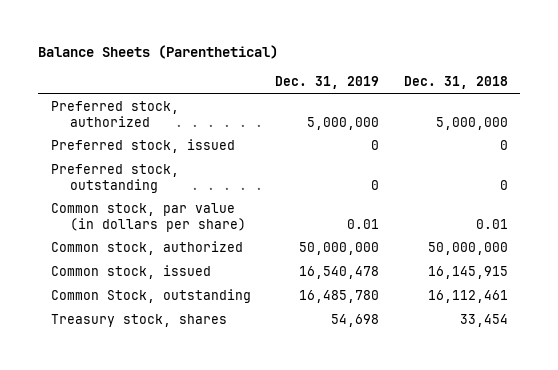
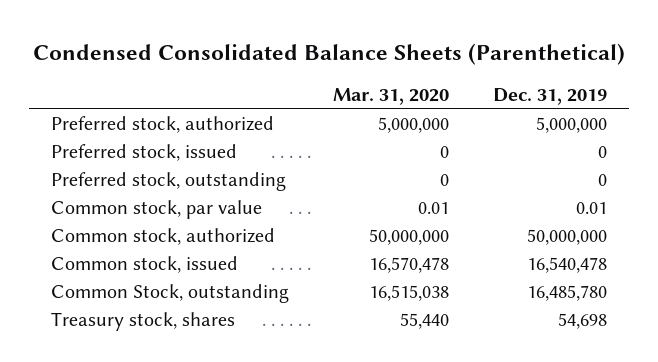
[38,45,279,60] Balance Sheets (Parenthetical) -> [33,43,626,66] Condensed Consolidated Balance Sheets (Parenthetical)
[403,76,508,90] Dec. 31, 2018 -> none
none -> [333,87,450,105] Mar. 31, 2020
[50,203,246,232] Common stock, par value (in dollars per share) -> [51,199,263,219] Common stock, par value

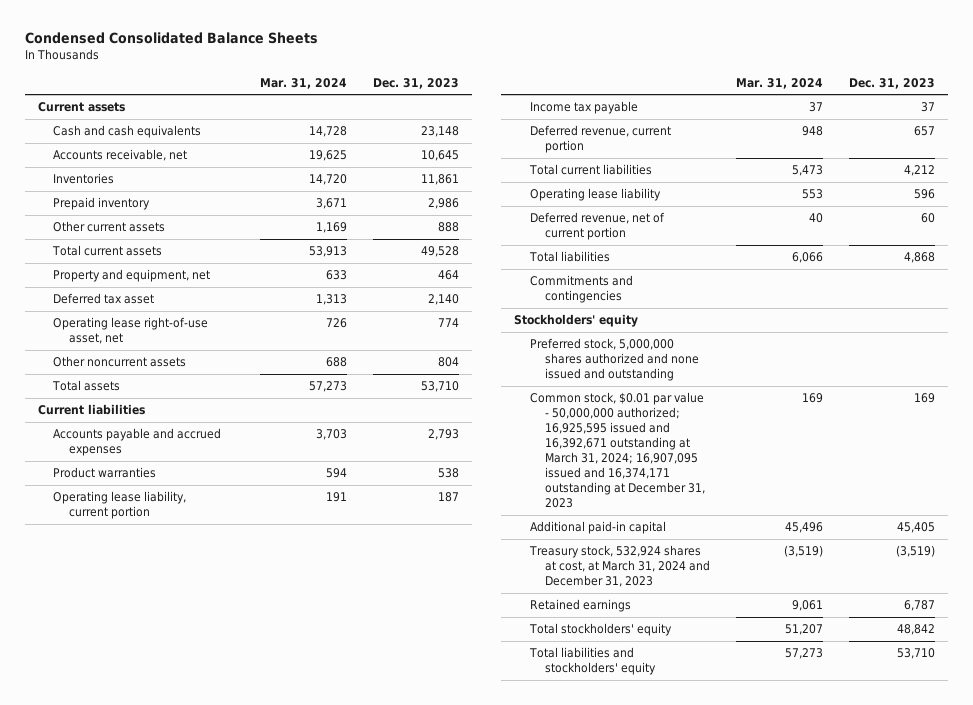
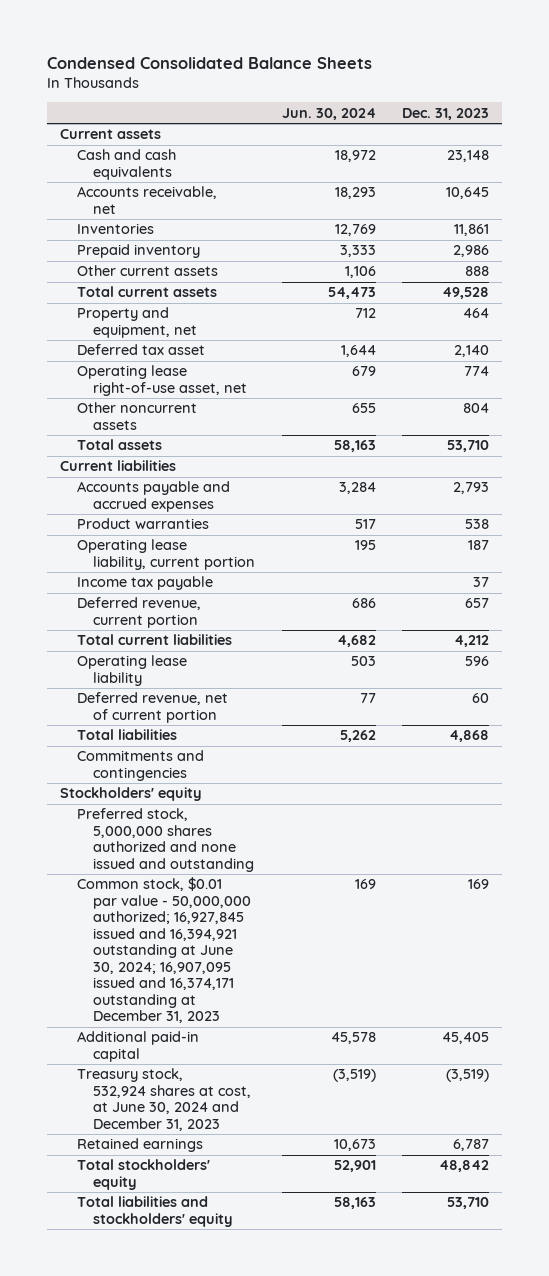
[259,77,347,89] Mar. 31, 2024 -> none
none -> [281,107,376,120] Jun. 30, 2024
[529,392,706,509] Common stock, $0.01 par value - 50,000,000 authorized; 16,925,595 issued and 16,392,671 outstanding at March 31, 2024; 16,907,095 issued and 16,374,171 outstanding at December 31, 2023 -> [76,877,252,1024] Common stock, $0.01 par value - 50,000,000 authorized; 16,927,845 issued and 16,394,921 outstanding at June 30, 2024; 16,907,095 issued and 16,374,171 outstanding at December 31, 2023
[528,545,711,588] Treasury stock, 532,924 shares at cost, at March 31, 2024 and December 31, 2023 -> [76,1068,252,1131] Treasury stock, 532,924 shares at cost, at June 30, 2024 and December 31, 2023

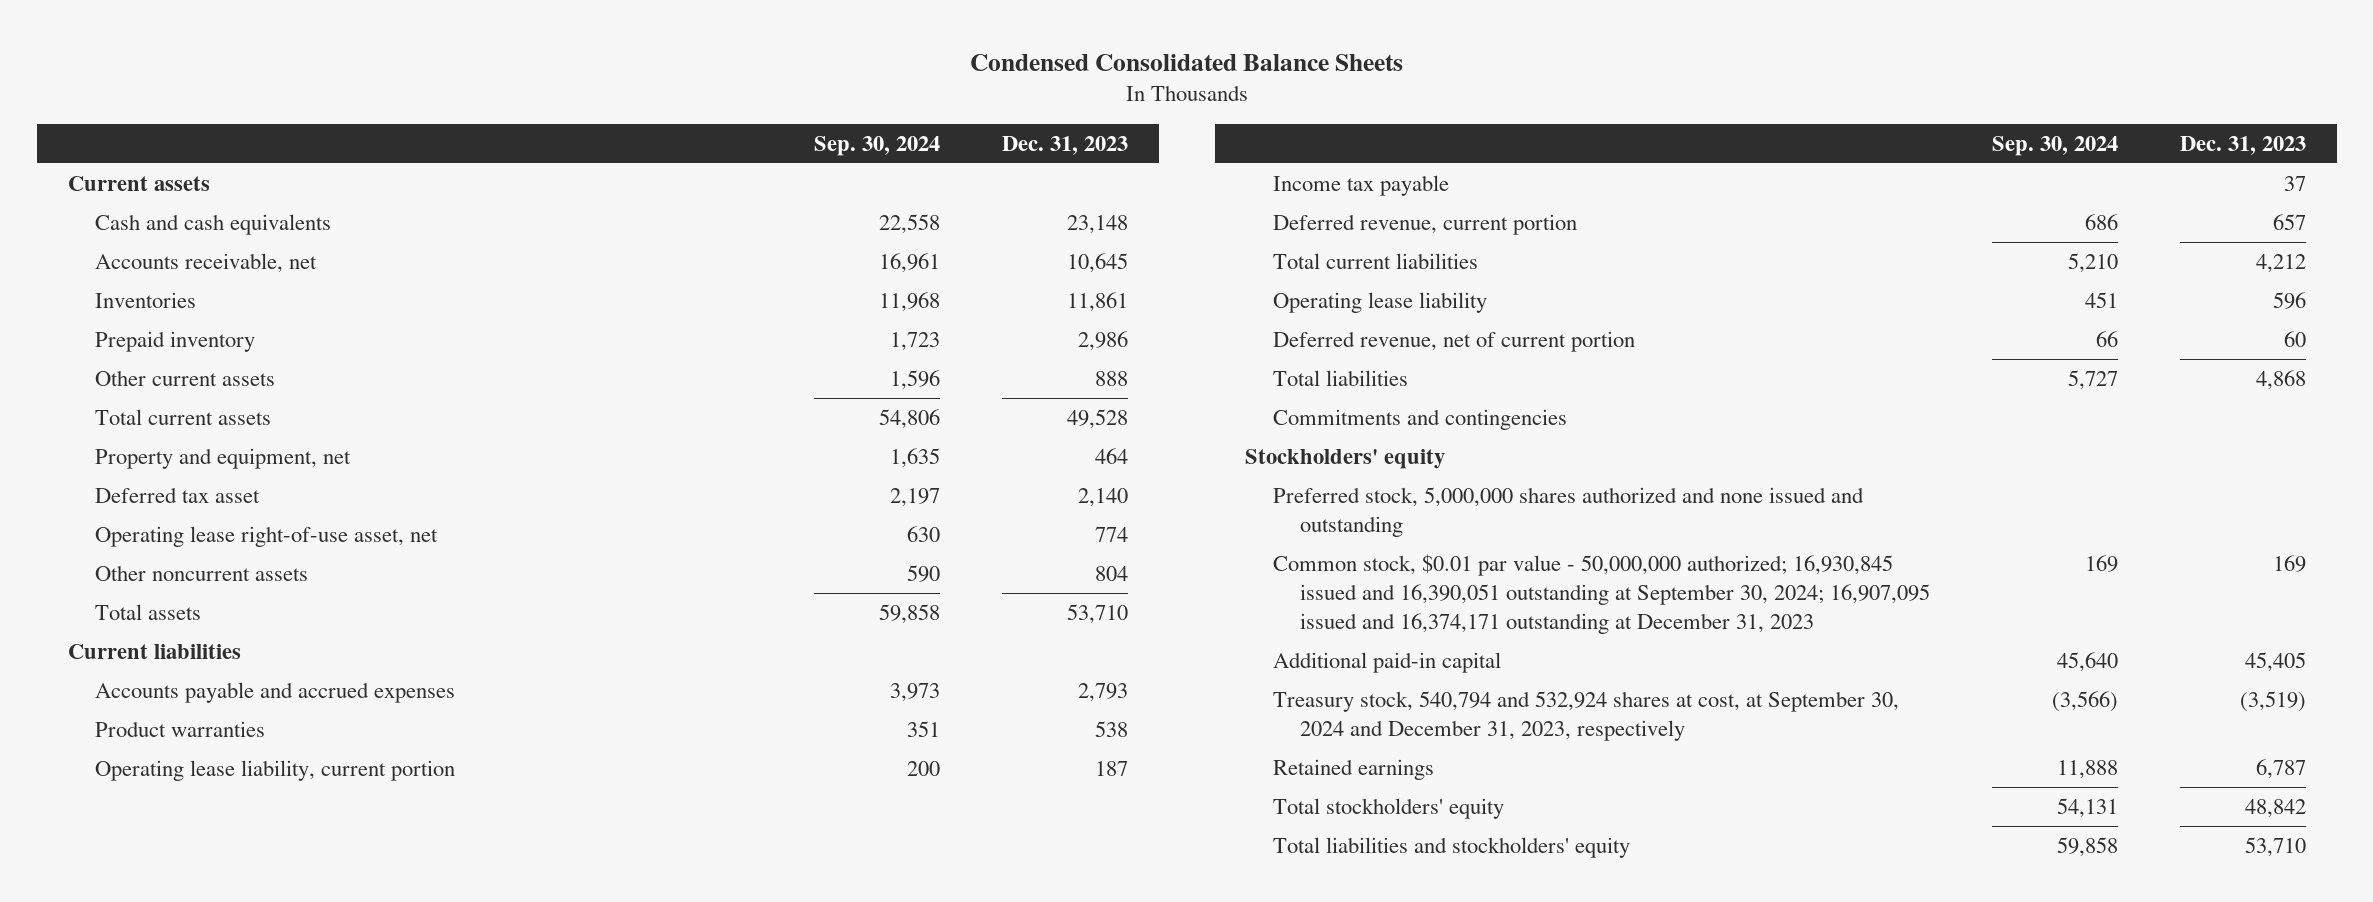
[281,107,376,120] Jun. 30, 2024 -> none
none -> [814,135,941,156] Sep. 30, 2024
[76,877,252,1024] Common stock, $0.01 par value - 50,000,000 authorized; 16,927,845 issued and 16,394,921 outstanding at June 30, 2024; 16,907,095 issued and 16,374,171 outstanding at December 31, 2023 -> [1272,553,1931,634] Common stock, $0.01 par value - 50,000,000 authorized; 16,930,845 issued and 16,390,051 outstanding at September 30, 2024; 16,907,095 issued and 16,374,171 outstanding at December 31, 2023
[76,1068,252,1131] Treasury stock, 532,924 shares at cost, at June 30, 2024 and December 31, 2023 -> [1272,690,1899,741] Treasury stock, 540,794 and 532,924 shares at cost, at September 30, 2024 and December 31, 2023, respectively

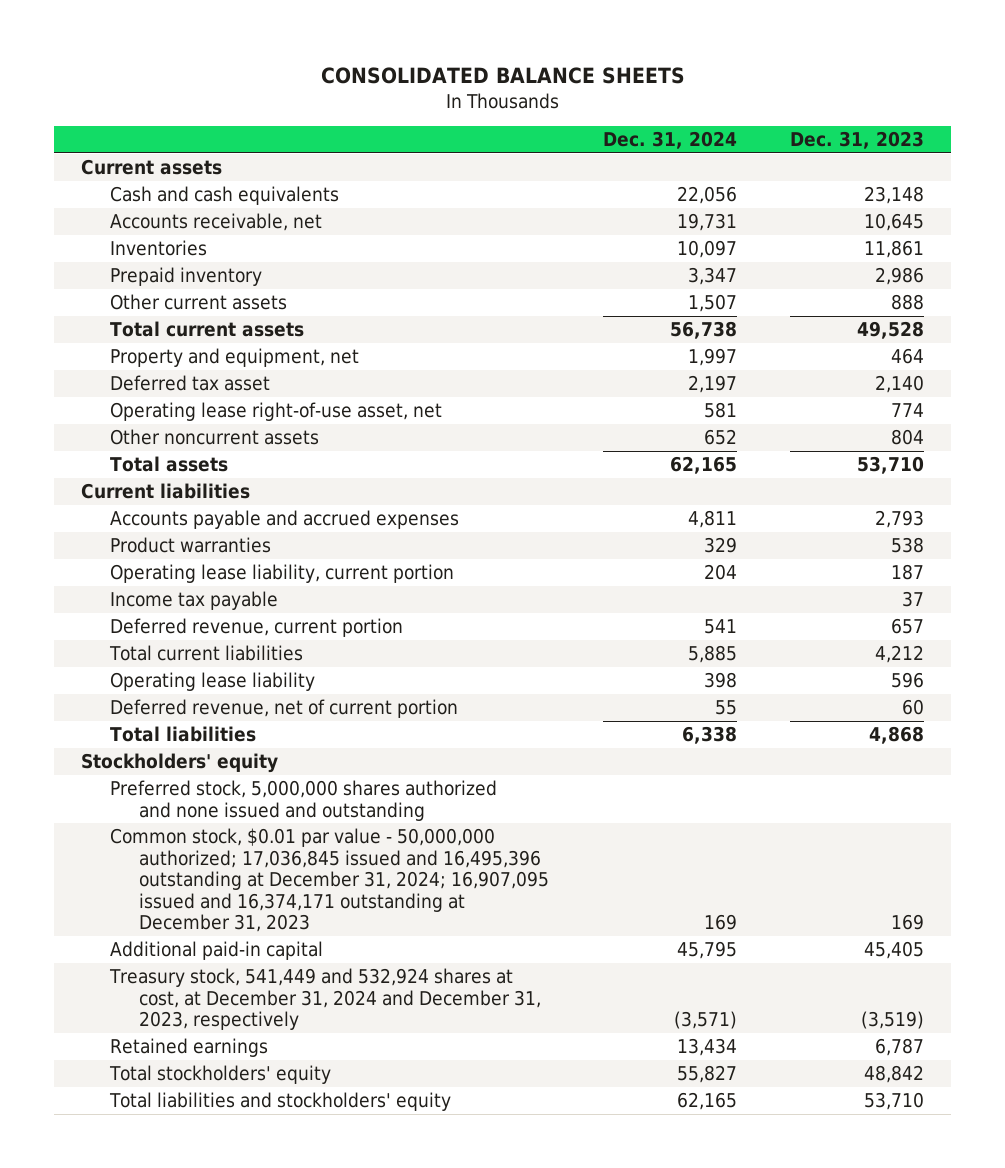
[969,54,1403,72] Condensed Consolidated Balance Sheets -> [320,66,685,84] CONSOLIDATED BALANCE SHEETS
[814,135,941,156] Sep. 30, 2024 -> none
none -> [602,131,737,150] Dec. 31, 2024
[1272,408,1567,430] Commitments and contingencies -> none
[1272,553,1931,634] Common stock, $0.01 par value - 50,000,000 authorized; 16,930,845 issued and 16,390,051 outstanding at September 30, 2024; 16,907,095 issued and 16,374,171 outstanding at December 31, 2023 -> [110,828,550,933] Common stock, $0.01 par value - 50,000,000 authorized; 17,036,845 issued and 16,495,396 outstanding at December 31, 2024; 16,907,095 issued and 16,374,171 outstanding at December 31, 2023
[1272,690,1899,741] Treasury stock, 540,794 and 532,924 shares at cost, at September 30, 2024 and December 31, 2023, respectively -> [109,968,542,1031] Treasury stock, 541,449 and 532,924 shares at cost, at December 31, 2024 and December 31, 2023, respectively

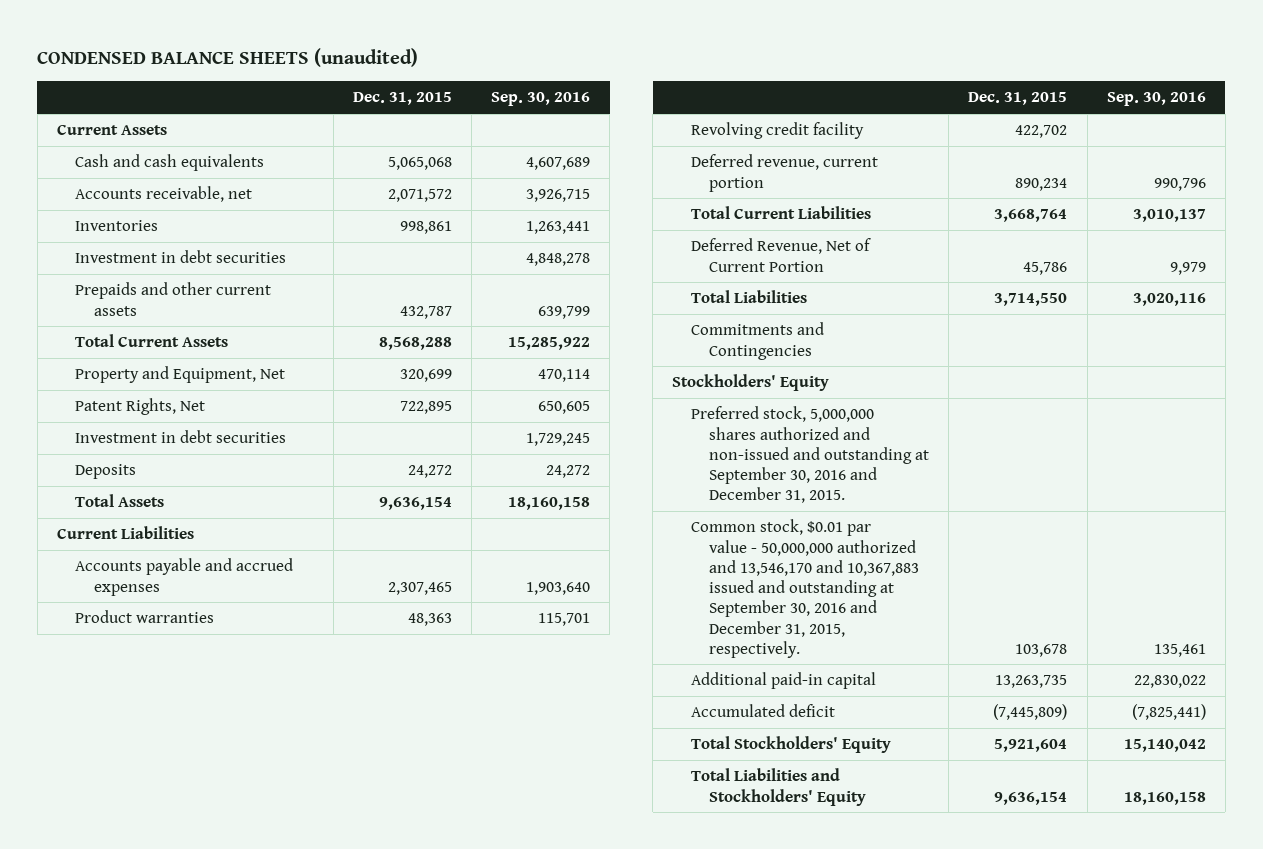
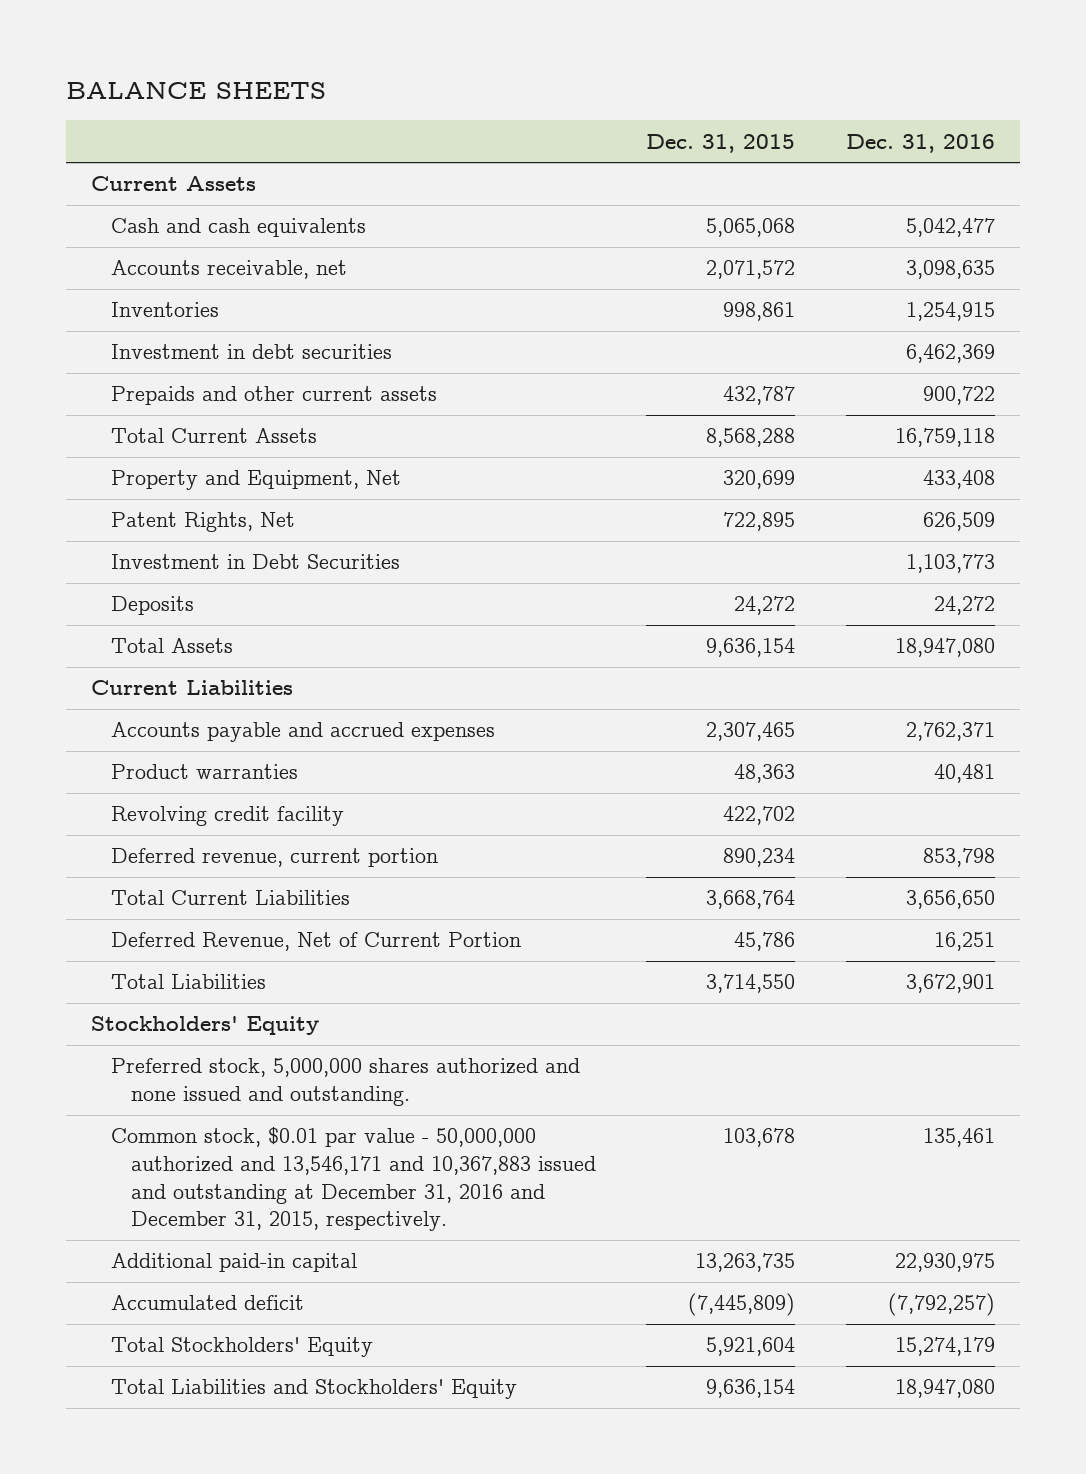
[37,47,419,67] CONDENSED BALANCE SHEETS (unaudited) -> [66,82,327,100] BALANCE SHEETS
[491,92,591,107] Sep. 30, 2016 -> none
none -> [845,133,995,153] Dec. 31, 2016
[75,430,287,444] Investment in debt securities -> [111,554,401,570] Investment in Debt Securities
[690,322,824,360] Commitments and Contingencies -> none
[690,406,930,504] Preferred stock, 5,000,000 shares authorized and non-issued and outstanding at September 30, 2016 and December 31, 2015. -> [111,1058,581,1106] Preferred stock, 5,000,000 shares authorized and none issued and outstanding.
[690,519,920,658] Common stock, $0.01 par value - 50,000,000 authorized and 13,546,170 and 10,367,883 issued and outstanding at September 30, 2016 and December 31, 2015, respectively. -> [111,1127,596,1232] Common stock, $0.01 par value - 50,000,000 authorized and 13,546,171 and 10,367,883 issued and outstanding at December 31, 2016 and December 31, 2015, respectively.

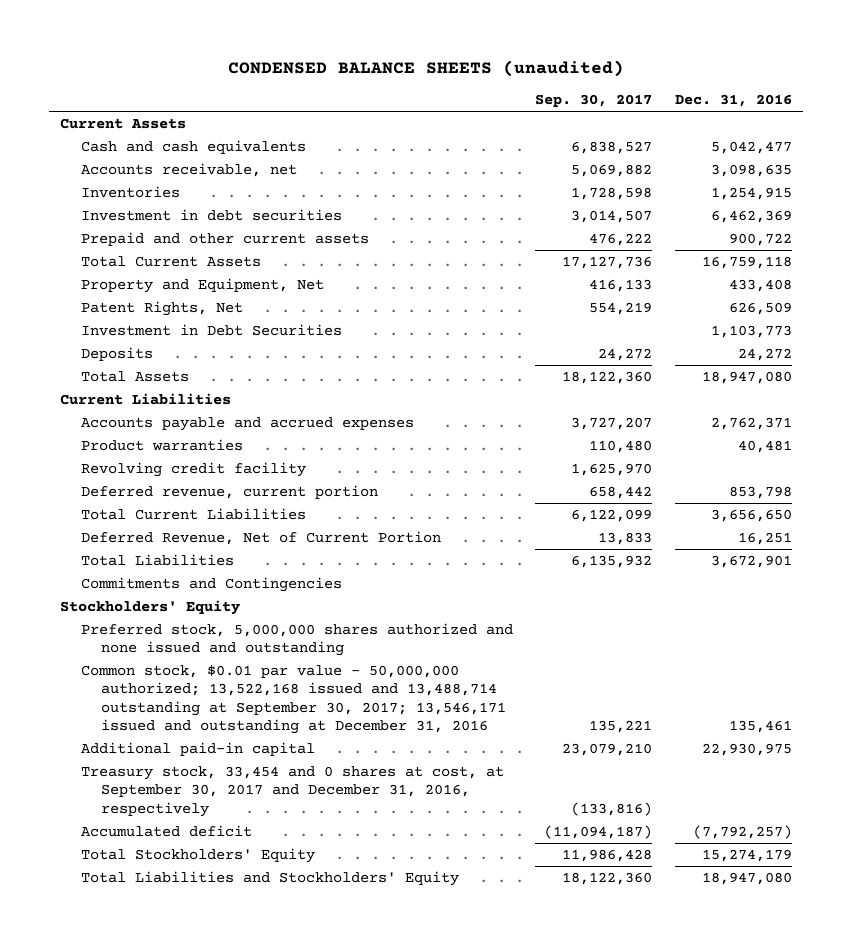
[66,82,327,100] BALANCE SHEETS -> [228,59,625,77] CONDENSED BALANCE SHEETS (unaudited)
[646,133,796,153] Dec. 31, 2015 -> none
none -> [535,94,653,108] Sep. 30, 2017
[111,386,438,406] Prepaids and other current assets -> [80,231,369,246] Prepaid and other current assets
none -> [80,576,342,592] Commitments and Contingencies
[111,1058,581,1106] Preferred stock, 5,000,000 shares authorized and none issued and outstanding. -> [80,622,513,657] Preferred stock, 5,000,000 shares authorized and none issued and outstanding
[111,1127,596,1232] Common stock, $0.01 par value - 50,000,000 authorized and 13,546,171 and 10,367,883 issued and outstanding at December 31, 2016 and December 31, 2015, respectively. -> [80,664,507,735] Common stock, $0.01 par value - 50,000,000 authorized; 13,522,168 issued and 13,488,714 outstanding at September 30, 2017; 13,546,171 issued and outstanding at December 31, 2016
none -> [80,765,504,817] Treasury stock, 33,454 and 0 shares at cost, at September 30, 2017 and December 31, 2016, respectively

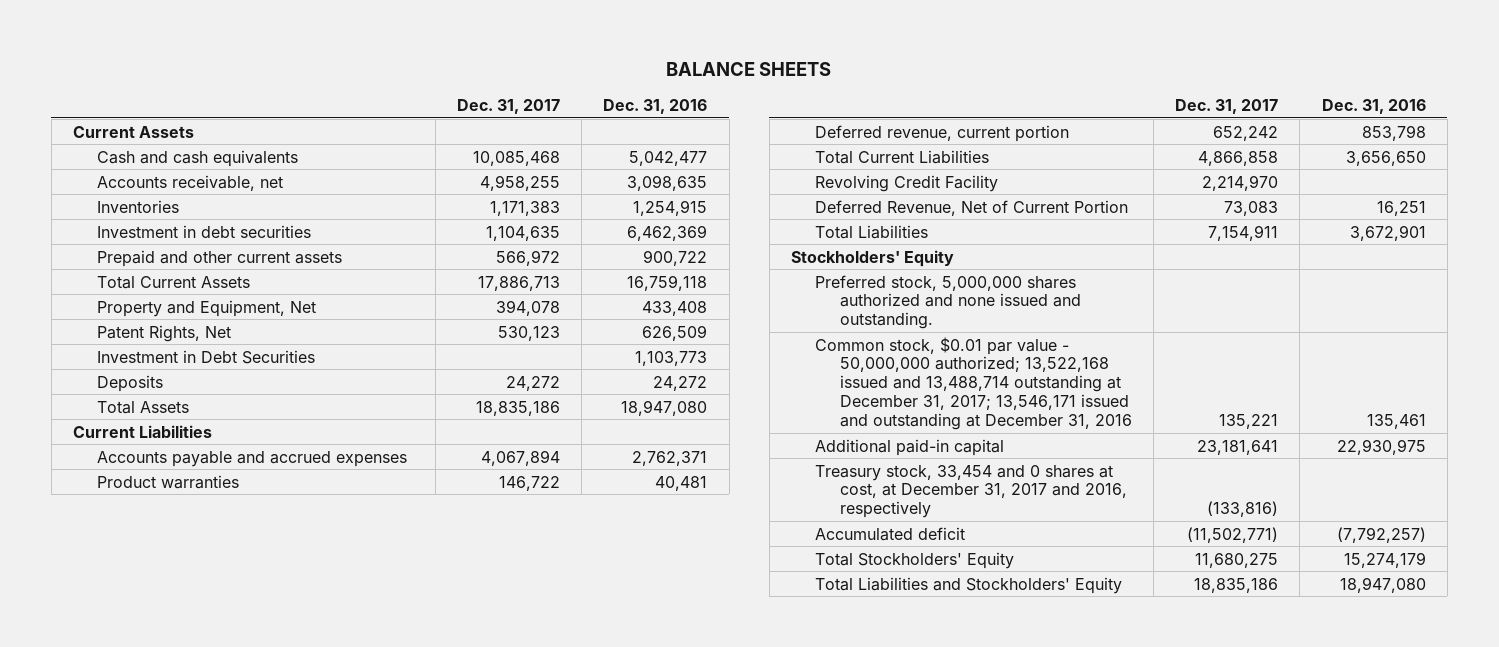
[228,59,625,77] CONDENSED BALANCE SHEETS (unaudited) -> [666,62,832,77] BALANCE SHEETS
[535,94,653,108] Sep. 30, 2017 -> none
none -> [456,98,560,114] Dec. 31, 2017
[80,461,306,477] Revolving credit facility -> none
none -> [815,174,999,192] Revolving Credit Facility
[80,576,342,592] Commitments and Contingencies -> none
[80,622,513,657] Preferred stock, 5,000,000 shares authorized and none issued and outstanding -> [815,274,1081,330] Preferred stock, 5,000,000 shares authorized and none issued and outstanding.
[80,664,507,735] Common stock, $0.01 par value - 50,000,000 authorized; 13,522,168 issued and 13,488,714 outstanding at September 30, 2017; 13,546,171 issued and outstanding at December 31, 2016 -> [815,336,1132,431] Common stock, $0.01 par value - 50,000,000 authorized; 13,522,168 issued and 13,488,714 outstanding at December 31, 2017; 13,546,171 issued and outstanding at December 31, 2016
[80,765,504,817] Treasury stock, 33,454 and 0 shares at cost, at September 30, 2017 and December 31, 2016, respectively -> [815,464,1127,519] Treasury stock, 33,454 and 0 shares at cost, at December 31, 2017 and 2016, respectively

